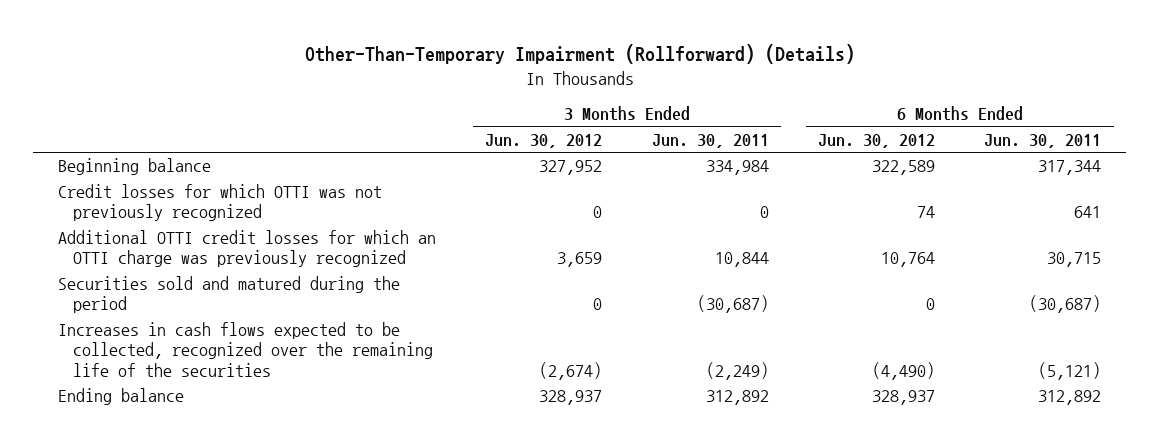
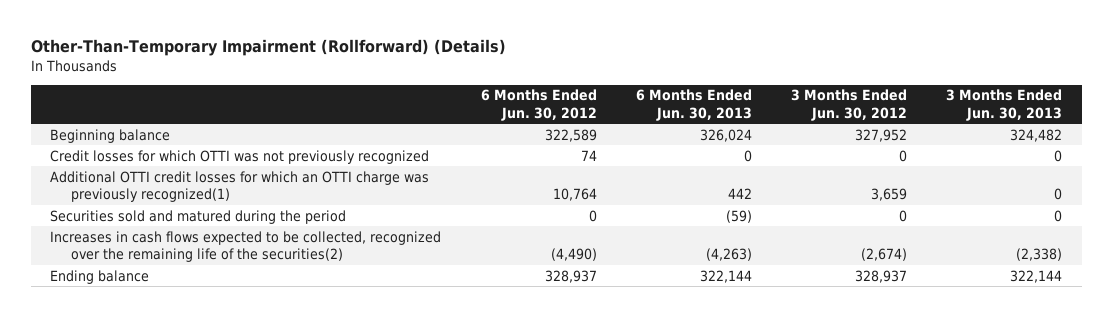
[651,133,769,148] Jun. 30, 2011 -> none
[984,133,1102,148] Jun. 30, 2011 -> none
none -> [635,89,752,121] 6 Months Ended Jun. 30, 2013
none -> [945,89,1062,121] 3 Months Ended Jun. 30, 2013
[58,230,437,268] Additional OTTI credit losses for which an OTTI charge was previously recognized -> [50,170,430,203] Additional OTTI credit losses for which an OTTI charge was previously recognized(1)
[58,322,434,377] Increases in cash flows expected to be collected, recognized over the remaining life of the securities -> [50,230,442,263] Increases in cash flows expected to be collected, recognized over the remaining life of the securities(2)

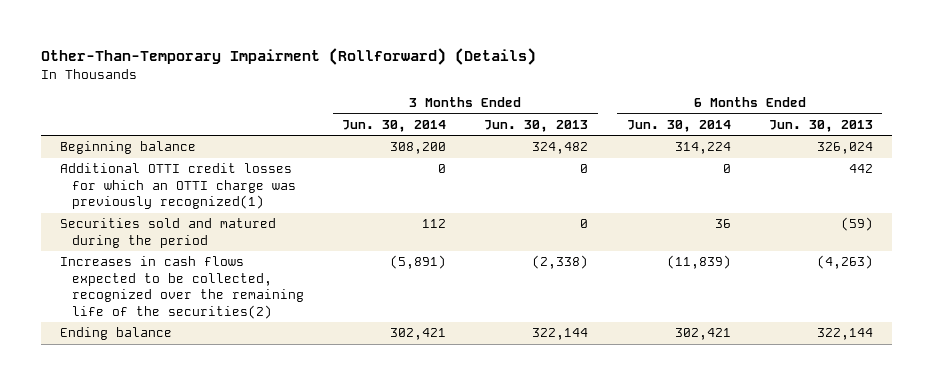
[480,89,597,121] 6 Months Ended Jun. 30, 2012 -> none
[790,89,907,121] 3 Months Ended Jun. 30, 2012 -> none
none -> [342,119,447,132] Jun. 30, 2014
none -> [626,119,731,132] Jun. 30, 2014
[50,149,430,164] Credit losses for which OTTI was not previously recognized -> none

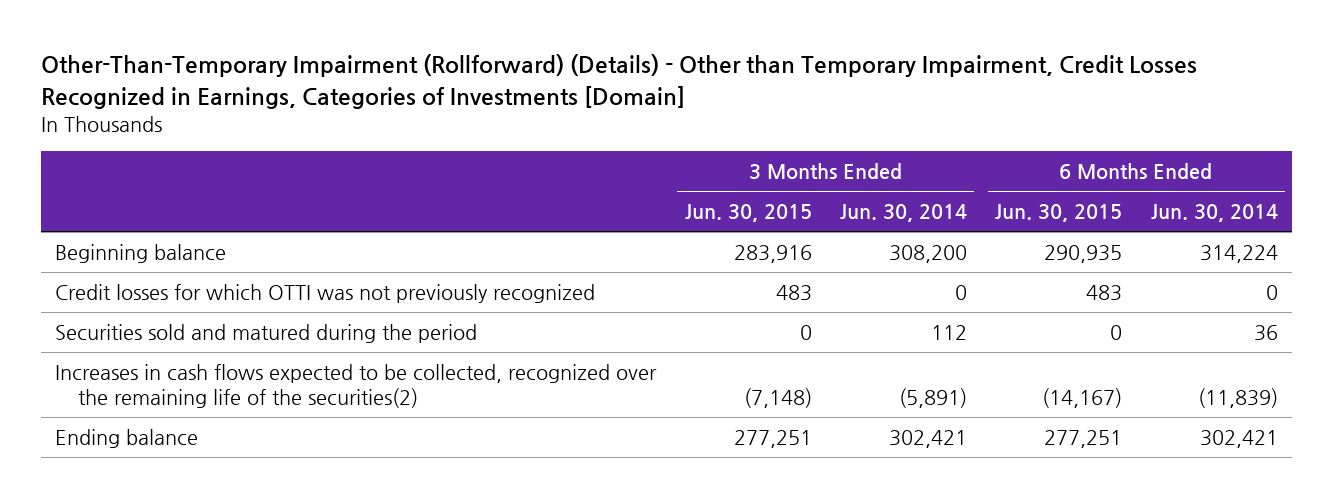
[41,48,537,66] Other-Than-Temporary Impairment (Rollforward) (Details) -> [41,54,1198,109] Other-Than-Temporary Impairment (Rollforward) (Details) - Other than Temporary Impairment, Credit Losses Recognized in Earnings, Categories of Investments [Domain]
[484,119,589,132] Jun. 30, 2013 -> none
[768,119,873,132] Jun. 30, 2013 -> none
none -> [684,204,812,223] Jun. 30, 2015
none -> [995,204,1123,223] Jun. 30, 2015
[60,163,297,210] Additional OTTI credit losses for which an OTTI charge was previously recognized(1) -> [55,284,596,304] Credit losses for which OTTI was not previously recognized

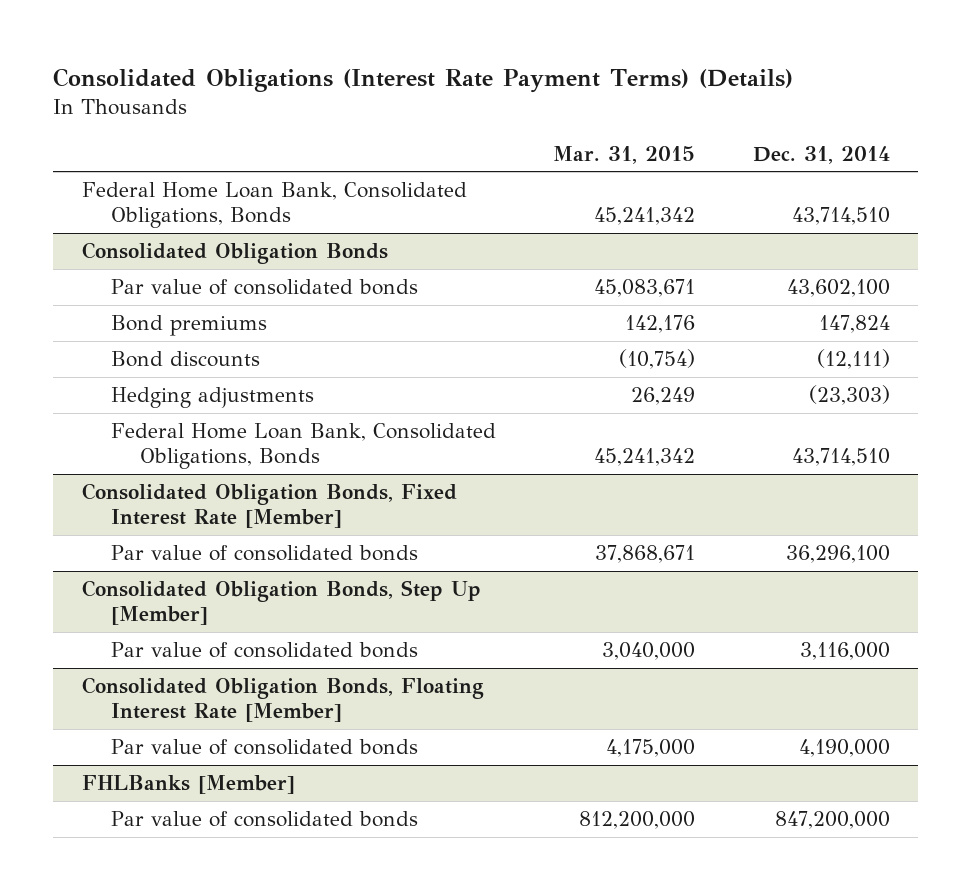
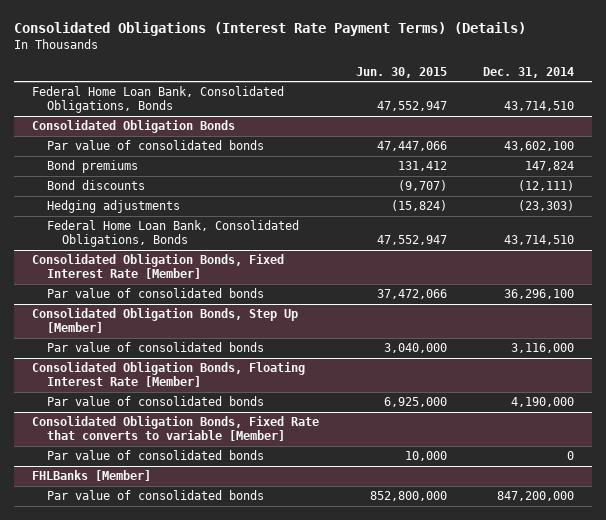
[553,145,696,164] Mar. 31, 2015 -> none
none -> [355,66,447,78] Jun. 30, 2015
none -> [32,416,320,442] Consolidated Obligation Bonds, Fixed Rate that converts to variable [Member]
none -> [47,450,265,461] Par value of consolidated bonds

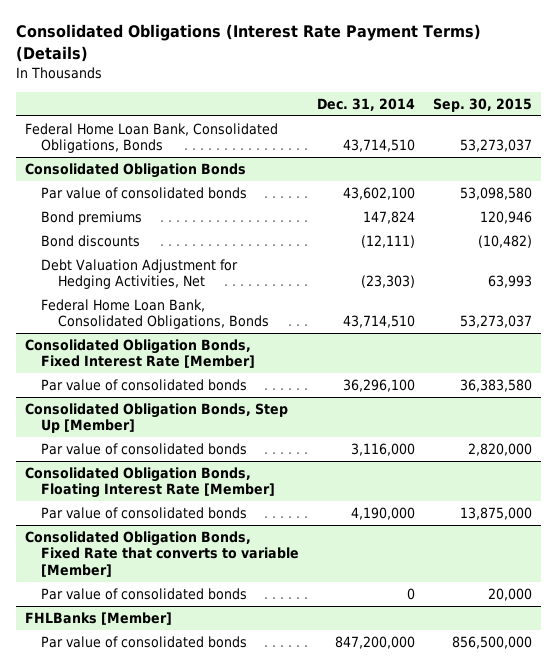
[355,66,447,78] Jun. 30, 2015 -> none
none -> [433,97,533,112] Sep. 30, 2015
[47,200,181,214] Hedging adjustments -> [41,258,239,290] Debt Valuation Adjustment for Hedging Activities, Net

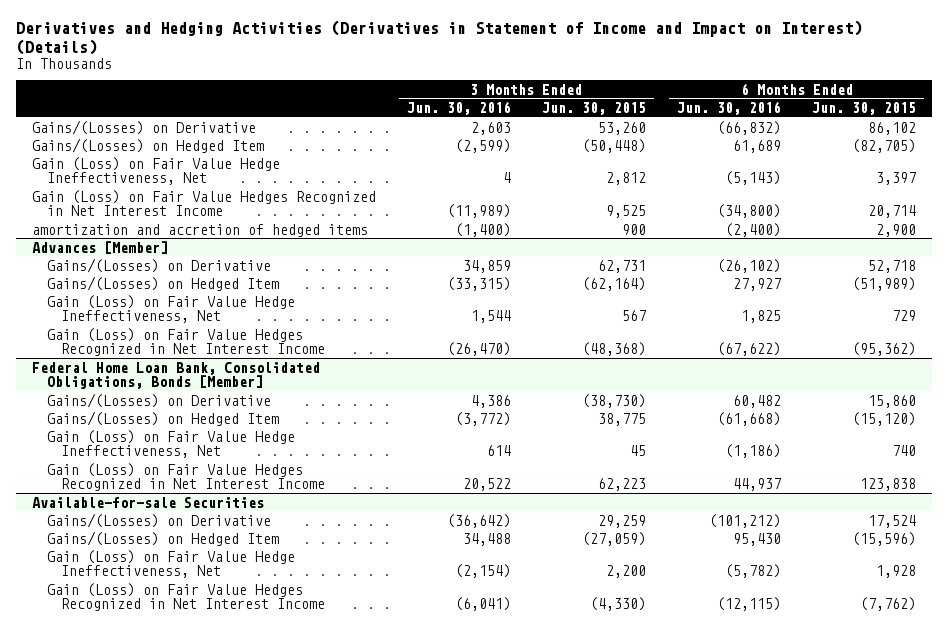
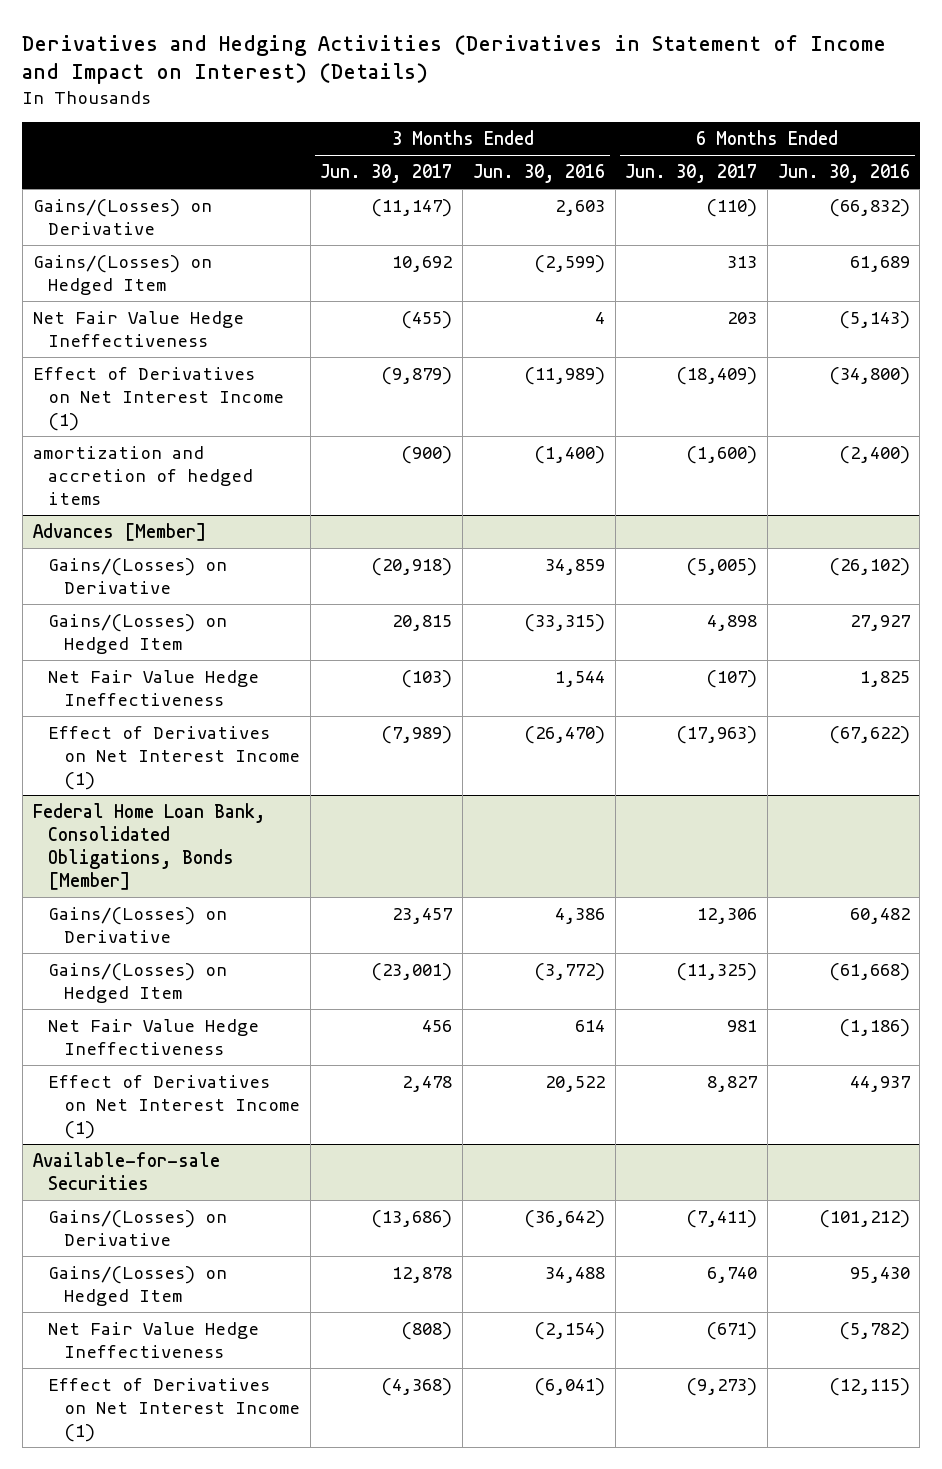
[541,102,646,116] Jun. 30, 2015 -> none
[812,102,917,116] Jun. 30, 2015 -> none
none -> [320,164,453,184] Jun. 30, 2017
none -> [625,164,758,184] Jun. 30, 2017
[31,156,280,186] Gain (Loss) on Fair Value Hedge Ineffectiveness, Net -> [32,310,244,347] Net Fair Value Hedge Ineffectiveness
[31,189,376,217] Gain (Loss) on Fair Value Hedges Recognized in Net Interest Income -> [32,366,285,431] Effect of Derivatives on Net Interest Income (1)
[46,294,295,324] Gain (Loss) on Fair Value Hedge Ineffectiveness, Net -> [48,669,260,706] Net Fair Value Hedge Ineffectiveness
[46,327,326,357] Gain (Loss) on Fair Value Hedges Recognized in Net Interest Income -> [48,725,301,790] Effect of Derivatives on Net Interest Income (1)
[46,429,295,459] Gain (Loss) on Fair Value Hedge Ineffectiveness, Net -> [48,1018,260,1055] Net Fair Value Hedge Ineffectiveness
[46,462,326,492] Gain (Loss) on Fair Value Hedges Recognized in Net Interest Income -> [48,1074,301,1139] Effect of Derivatives on Net Interest Income (1)
[46,549,295,579] Gain (Loss) on Fair Value Hedge Ineffectiveness, Net -> [48,1321,260,1358] Net Fair Value Hedge Ineffectiveness
[46,582,326,612] Gain (Loss) on Fair Value Hedges Recognized in Net Interest Income -> [48,1377,301,1442] Effect of Derivatives on Net Interest Income (1)

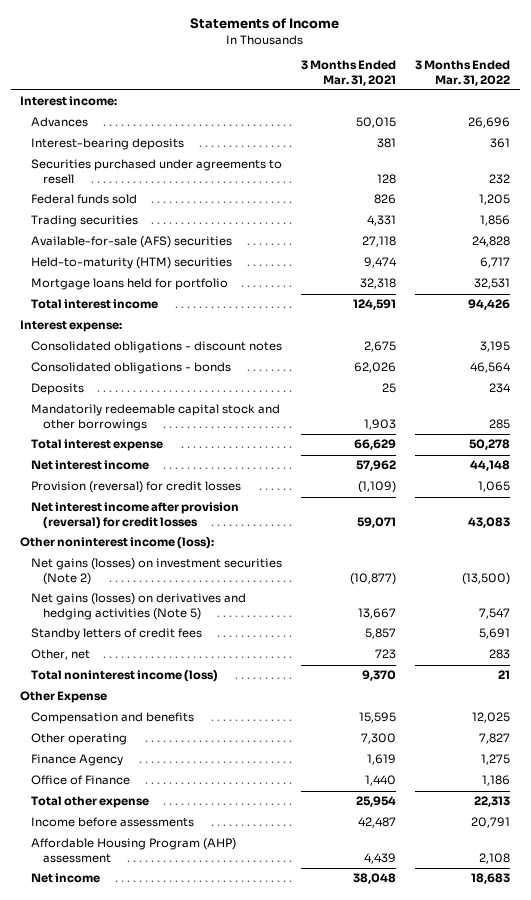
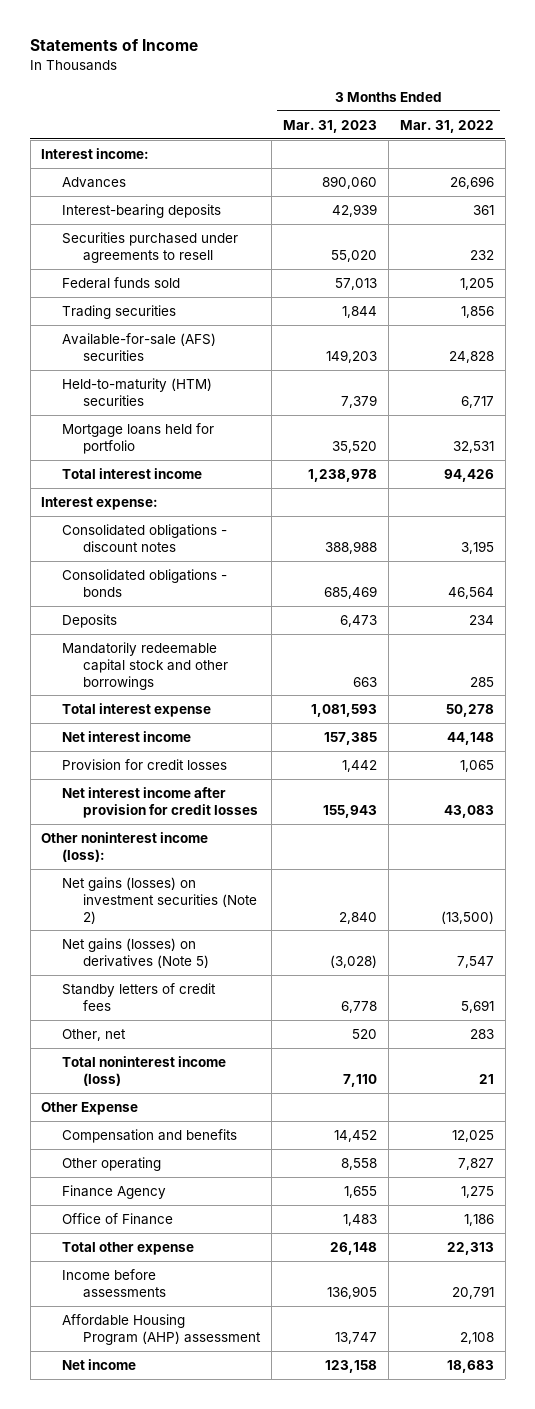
[301,60,397,86] 3 Months Ended Mar. 31, 2021 -> none
none -> [283,119,378,133] Mar. 31, 2023
[31,481,242,494] Provision (reversal) for credit losses -> [62,758,228,770] Provision for credit losses
[31,502,240,529] Net interest income after provision (reversal) for credit losses -> [62,786,259,818] Net interest income after provision for credit losses
[31,593,247,620] Net gains (losses) on derivatives and hedging activities (Note 5) -> [62,937,210,968] Net gains (losses) on derivatives (Note 5)

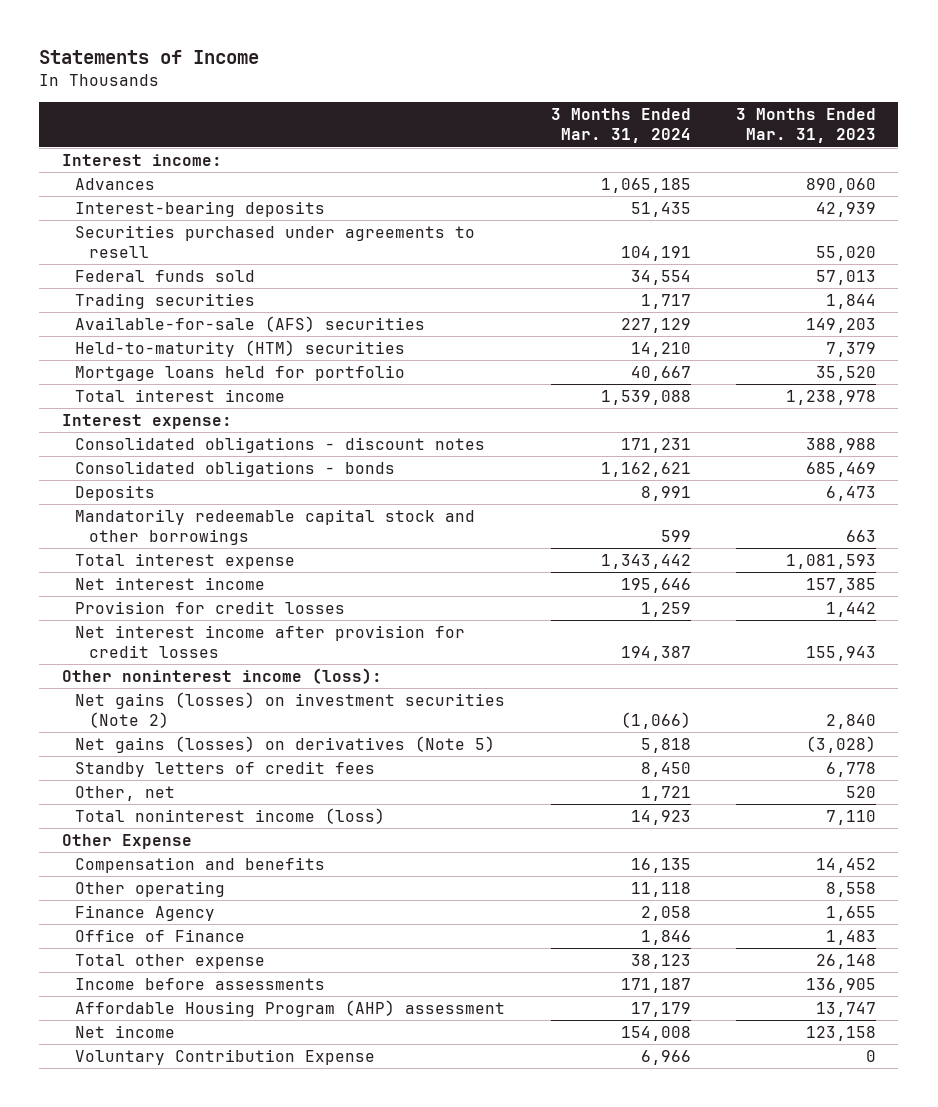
[399,119,494,133] Mar. 31, 2022 -> none
none -> [550,108,691,144] 3 Months Ended Mar. 31, 2024
none -> [75,1049,376,1066] Voluntary Contribution Expense

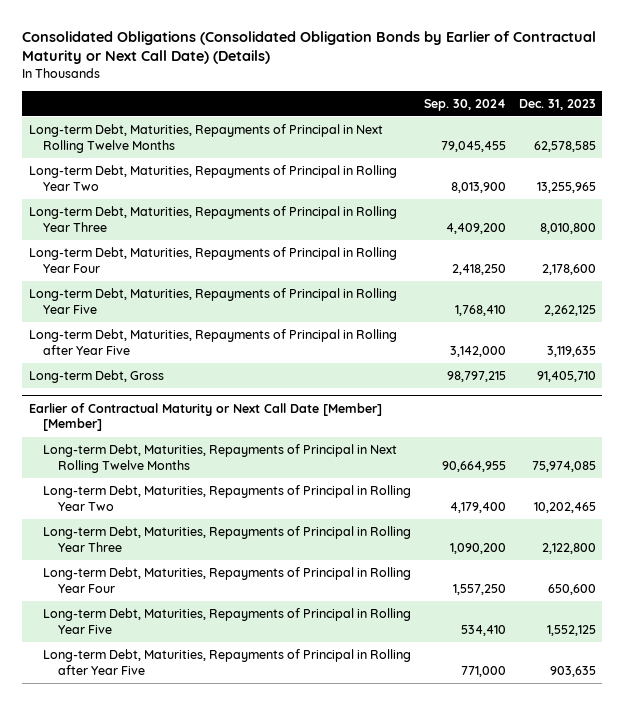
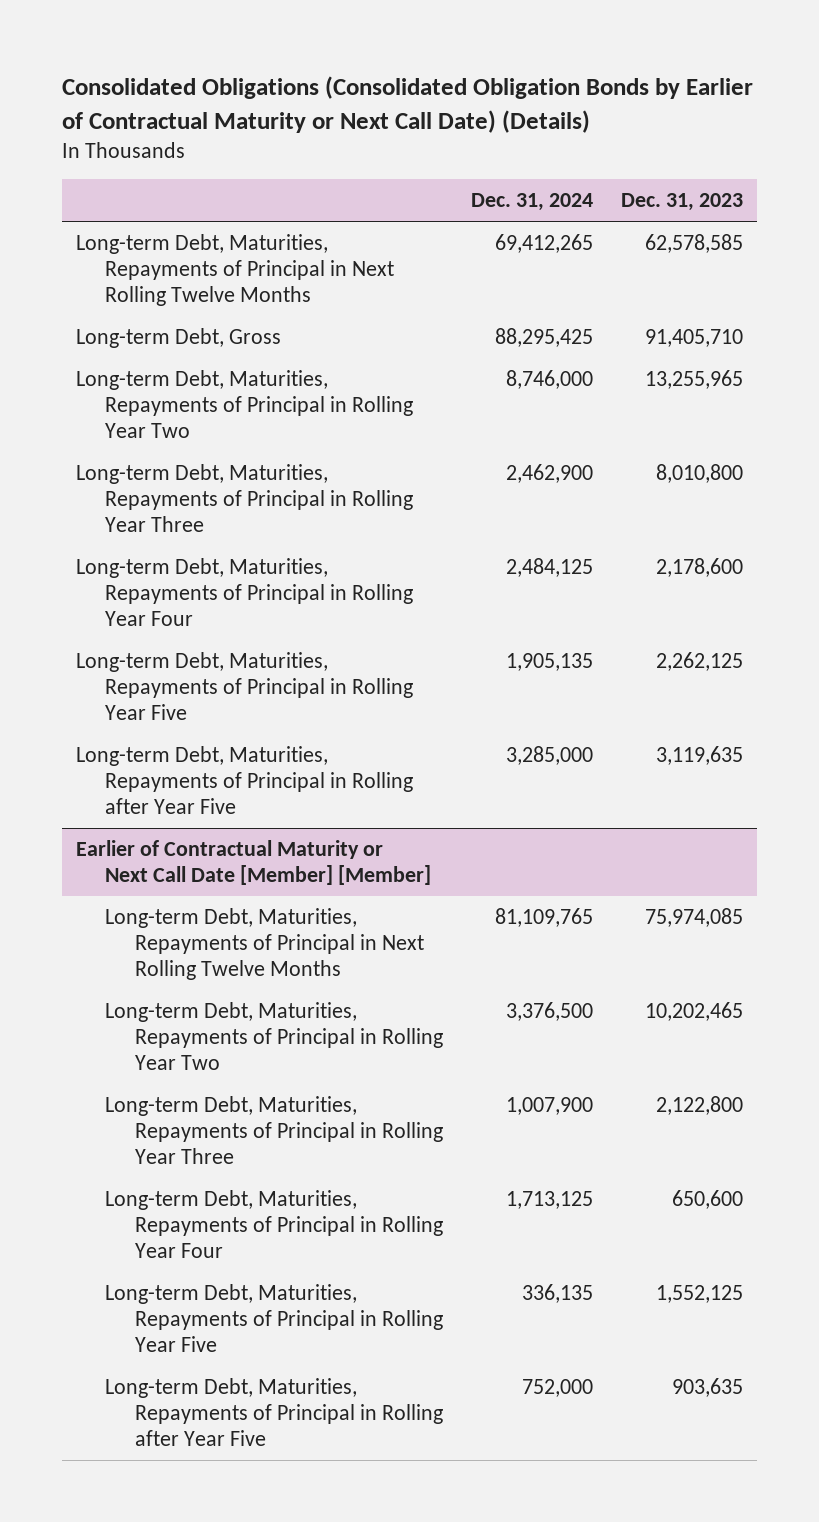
[424,98,507,111] Sep. 30, 2024 -> none
none -> [470,193,593,212] Dec. 31, 2024
[28,370,164,384] Long-term Debt, Gross -> [75,328,281,349] Long-term Debt, Gross

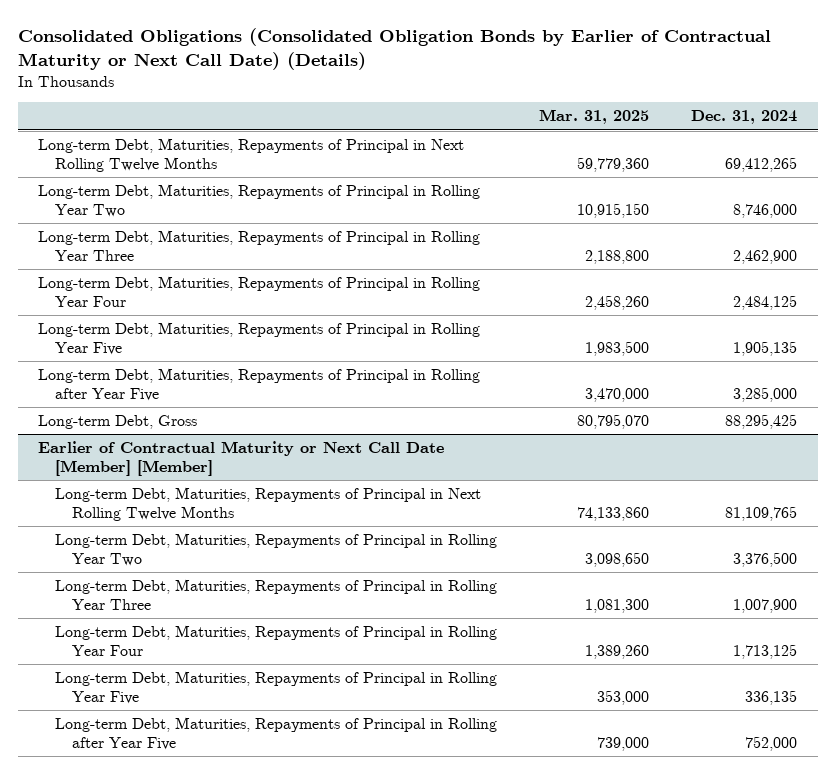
[621,193,744,212] Dec. 31, 2023 -> none
none -> [539,109,650,125] Mar. 31, 2025
[75,328,281,349] Long-term Debt, Gross -> [38,414,198,429] Long-term Debt, Gross

